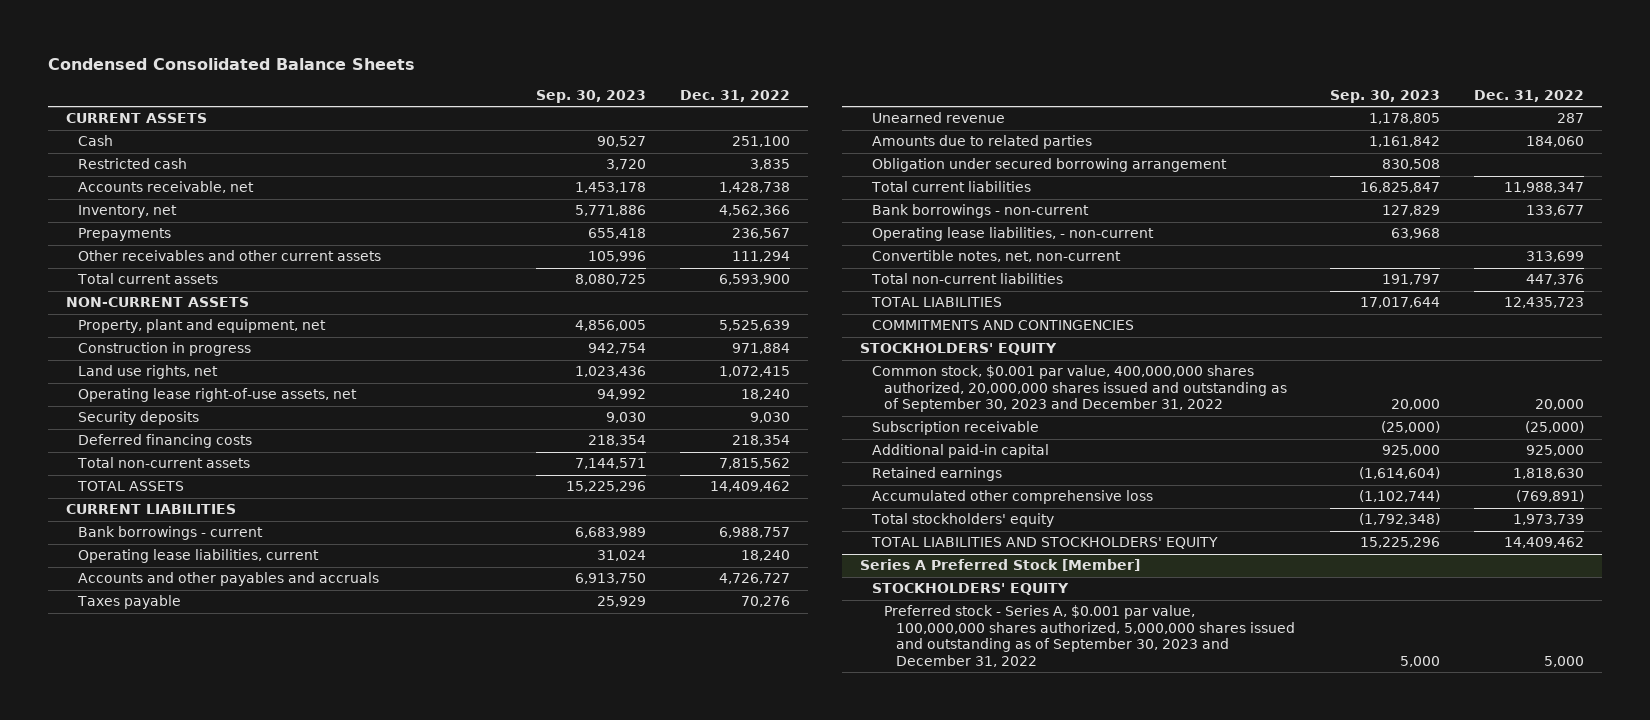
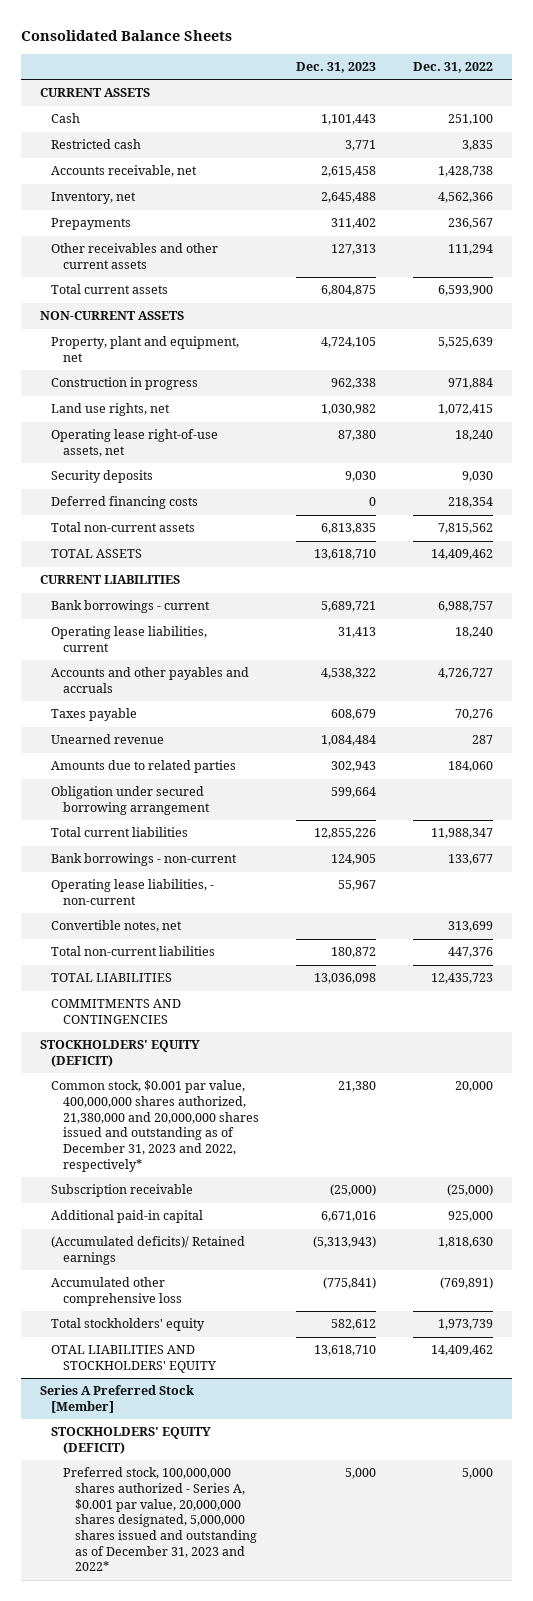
[48,57,416,70] Condensed Consolidated Balance Sheets -> [21,29,233,41] Consolidated Balance Sheets
[535,90,646,104] Sep. 30, 2023 -> none
none -> [296,61,377,73] Dec. 31, 2023
[871,250,1121,263] Convertible notes, net, non-current -> [51,920,183,933] Convertible notes, net
[859,343,1057,356] STOCKHOLDERS' EQUITY -> [39,1040,200,1068] STOCKHOLDERS' EQUITY (DEFICIT)
[871,365,1287,413] Common stock, $0.001 par value, 400,000,000 shares authorized, 20,000,000 shares issued and outstanding as of September 30, 2023 and December 31, 2022 -> [51,1080,260,1172] Common stock, $0.001 par value, 400,000,000 shares authorized, 21,380,000 and 20,000,000 shares issued and outstanding as of December 31, 2023 and 2022, respectively*
[871,467,1002,482] Retained earnings -> [51,1236,246,1266] (Accumulated deficits)/ Retained earnings
[870,537,1218,550] TOTAL LIABILITIES AND STOCKHOLDERS' EQUITY -> [51,1345,217,1374] OTAL LIABILITIES AND STOCKHOLDERS' EQUITY
[871,583,1069,596] STOCKHOLDERS' EQUITY -> [51,1427,212,1455] STOCKHOLDERS' EQUITY (DEFICIT)
[883,605,1295,668] Preferred stock - Series A, $0.001 par value, 100,000,000 shares authorized, 5,000,000 shares issued and outstanding as of September 30, 2023 and December 31, 2022 -> [63,1467,257,1572] Preferred stock, 100,000,000 shares authorized - Series A, $0.001 par value, 20,000,000 shares designated, 5,000,000 shares issued and outstanding as of December 31, 2023 and 2022*

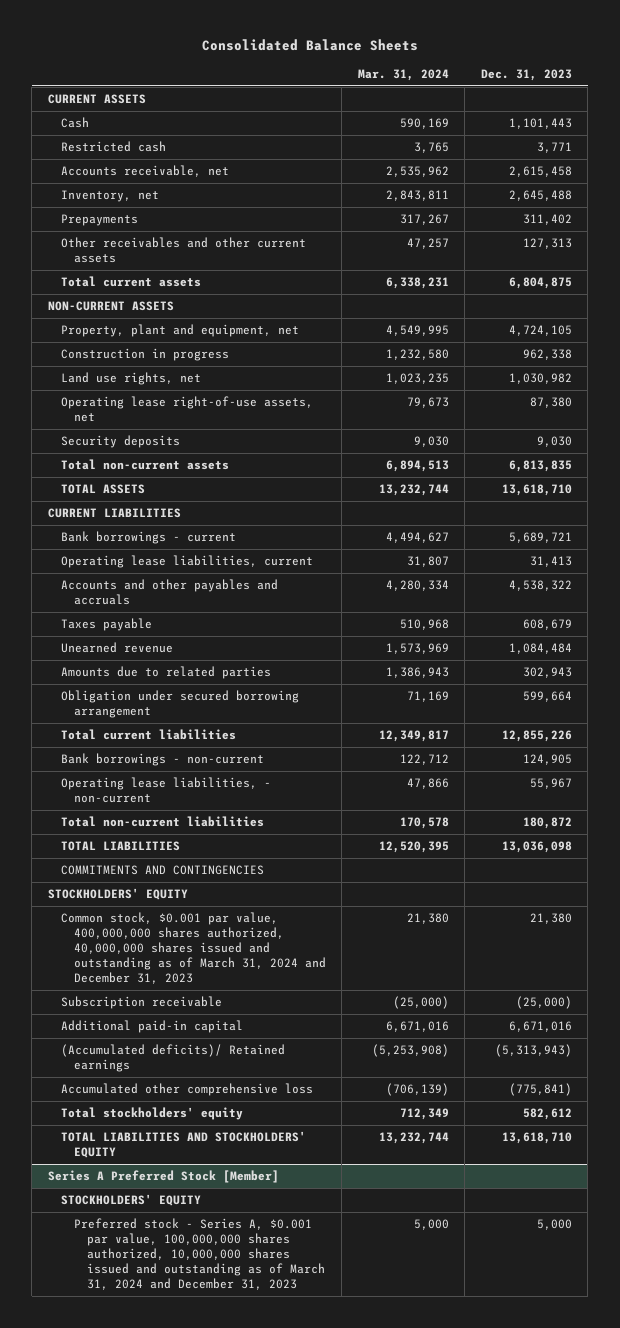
[413,61,494,73] Dec. 31, 2022 -> none
none -> [357,68,449,81] Mar. 31, 2024
[51,496,199,510] Deferred financing costs -> none
[51,920,183,933] Convertible notes, net -> none
[39,1040,200,1068] STOCKHOLDERS' EQUITY (DEFICIT) -> [47,888,188,901] STOCKHOLDERS' EQUITY
[51,1080,260,1172] Common stock, $0.001 par value, 400,000,000 shares authorized, 21,380,000 and 20,000,000 shares issued and outstanding as of December 31, 2023 and 2022, respectively* -> [60,912,326,984] Common stock, $0.001 par value, 400,000,000 shares authorized, 40,000,000 shares issued and outstanding as of March 31, 2024 and December 31, 2023
[51,1345,217,1374] OTAL LIABILITIES AND STOCKHOLDERS' EQUITY -> [60,1131,306,1159] TOTAL LIABILITIES AND STOCKHOLDERS' EQUITY
[51,1427,212,1455] STOCKHOLDERS' EQUITY (DEFICIT) -> [60,1194,201,1207] STOCKHOLDERS' EQUITY
[63,1467,257,1572] Preferred stock, 100,000,000 shares authorized - Series A, $0.001 par value, 20,000,000 shares designated, 5,000,000 shares issued and outstanding as of December 31, 2023 and 2022* -> [73,1218,326,1290] Preferred stock - Series A, $0.001 par value, 100,000,000 shares authorized, 10,000,000 shares issued and outstanding as of March 31, 2024 and December 31, 2023

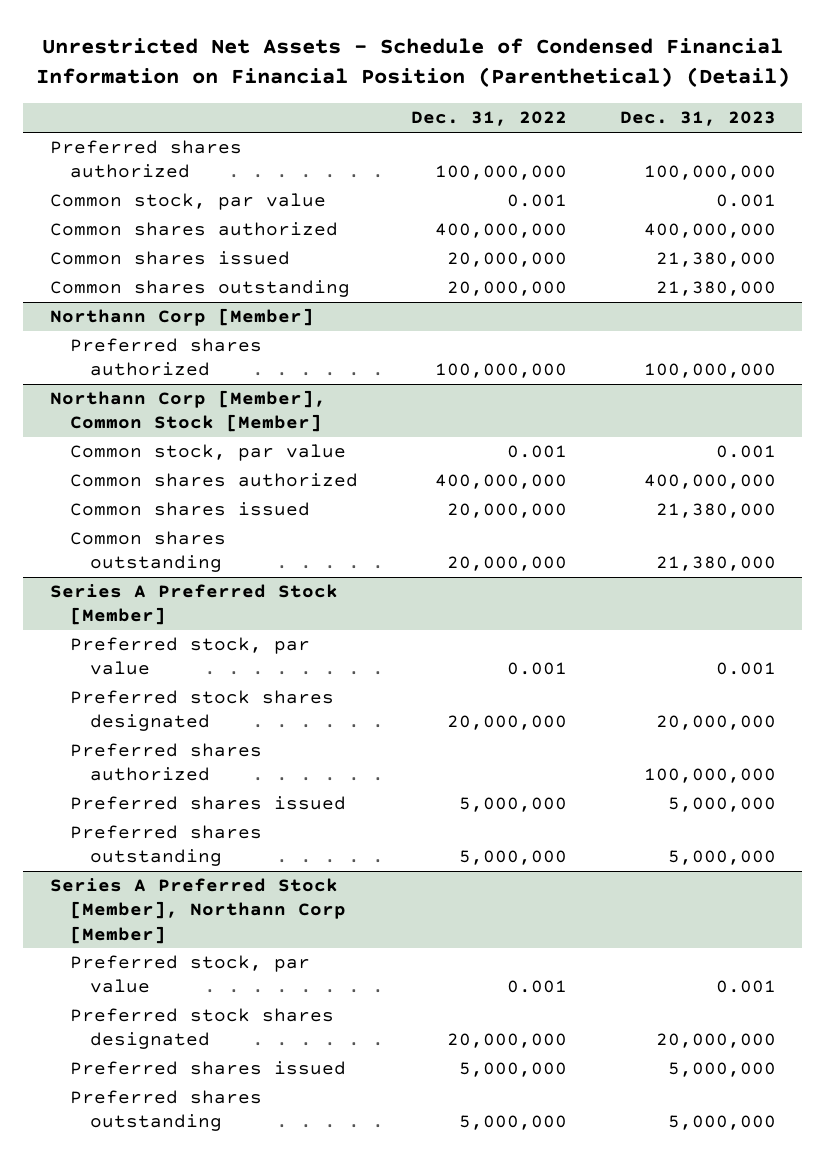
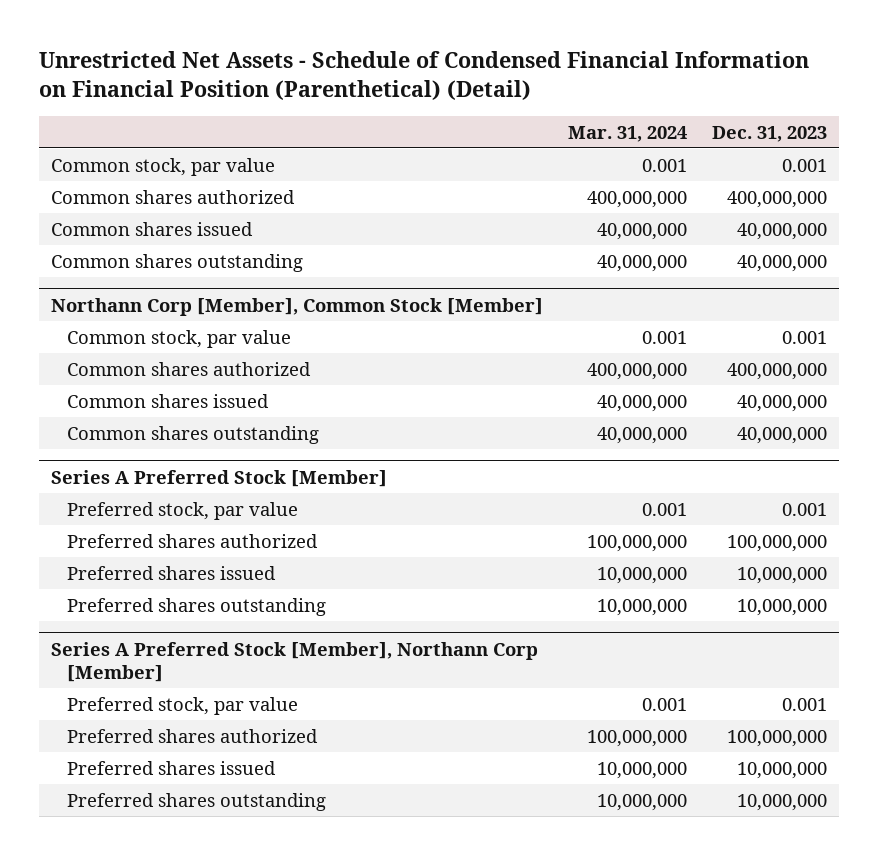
[410,111,567,127] Dec. 31, 2022 -> none
none -> [568,125,688,142] Mar. 31, 2024
[49,140,242,179] Preferred shares authorized -> none
[49,308,314,327] Northann Corp [Member] -> none
[69,338,262,377] Preferred shares authorized -> none
[655,252,776,268] 21,380,000 -> [736,222,827,240] 40,000,000
[655,281,776,297] 21,380,000 -> [736,254,827,272] 40,000,000
[655,503,776,519] 21,380,000 -> [736,394,827,412] 40,000,000
[655,556,776,572] 21,380,000 -> [736,426,827,444] 40,000,000
[69,690,334,732] Preferred stock shares designated -> none
[667,797,776,813] 5,000,000 -> [736,566,827,584] 10,000,000
[667,850,776,866] 5,000,000 -> [736,598,827,616] 10,000,000
[69,1008,334,1050] Preferred stock shares designated -> none
none -> [67,728,319,743] Preferred shares authorized
[667,1062,776,1078] 5,000,000 -> [736,761,827,779] 10,000,000
[667,1115,776,1131] 5,000,000 -> [736,793,827,811] 10,000,000

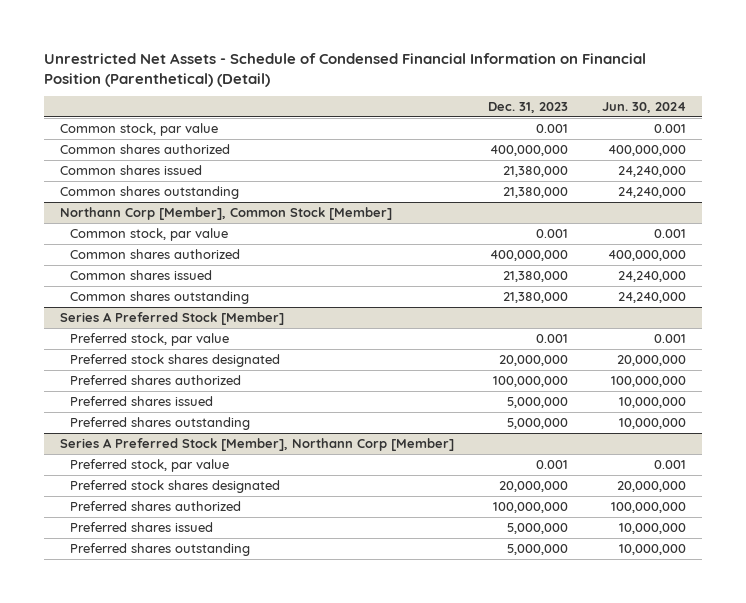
[568,125,688,142] Mar. 31, 2024 -> none
none -> [601,102,686,114] Jun. 30, 2024
[736,222,827,240] 40,000,000 -> [502,165,568,177] 21,380,000
[736,254,827,272] 40,000,000 -> [502,186,568,198] 21,380,000
[736,394,827,412] 40,000,000 -> [502,270,568,282] 21,380,000
[736,426,827,444] 40,000,000 -> [502,291,568,303] 21,380,000
none -> [69,353,280,367] Preferred stock shares designated
[736,566,827,584] 10,000,000 -> [506,396,568,408] 5,000,000
[736,598,827,616] 10,000,000 -> [506,417,568,429] 5,000,000
none -> [69,479,280,493] Preferred stock shares designated
[736,761,827,779] 10,000,000 -> [506,522,568,534] 5,000,000
[736,793,827,811] 10,000,000 -> [506,543,568,555] 5,000,000

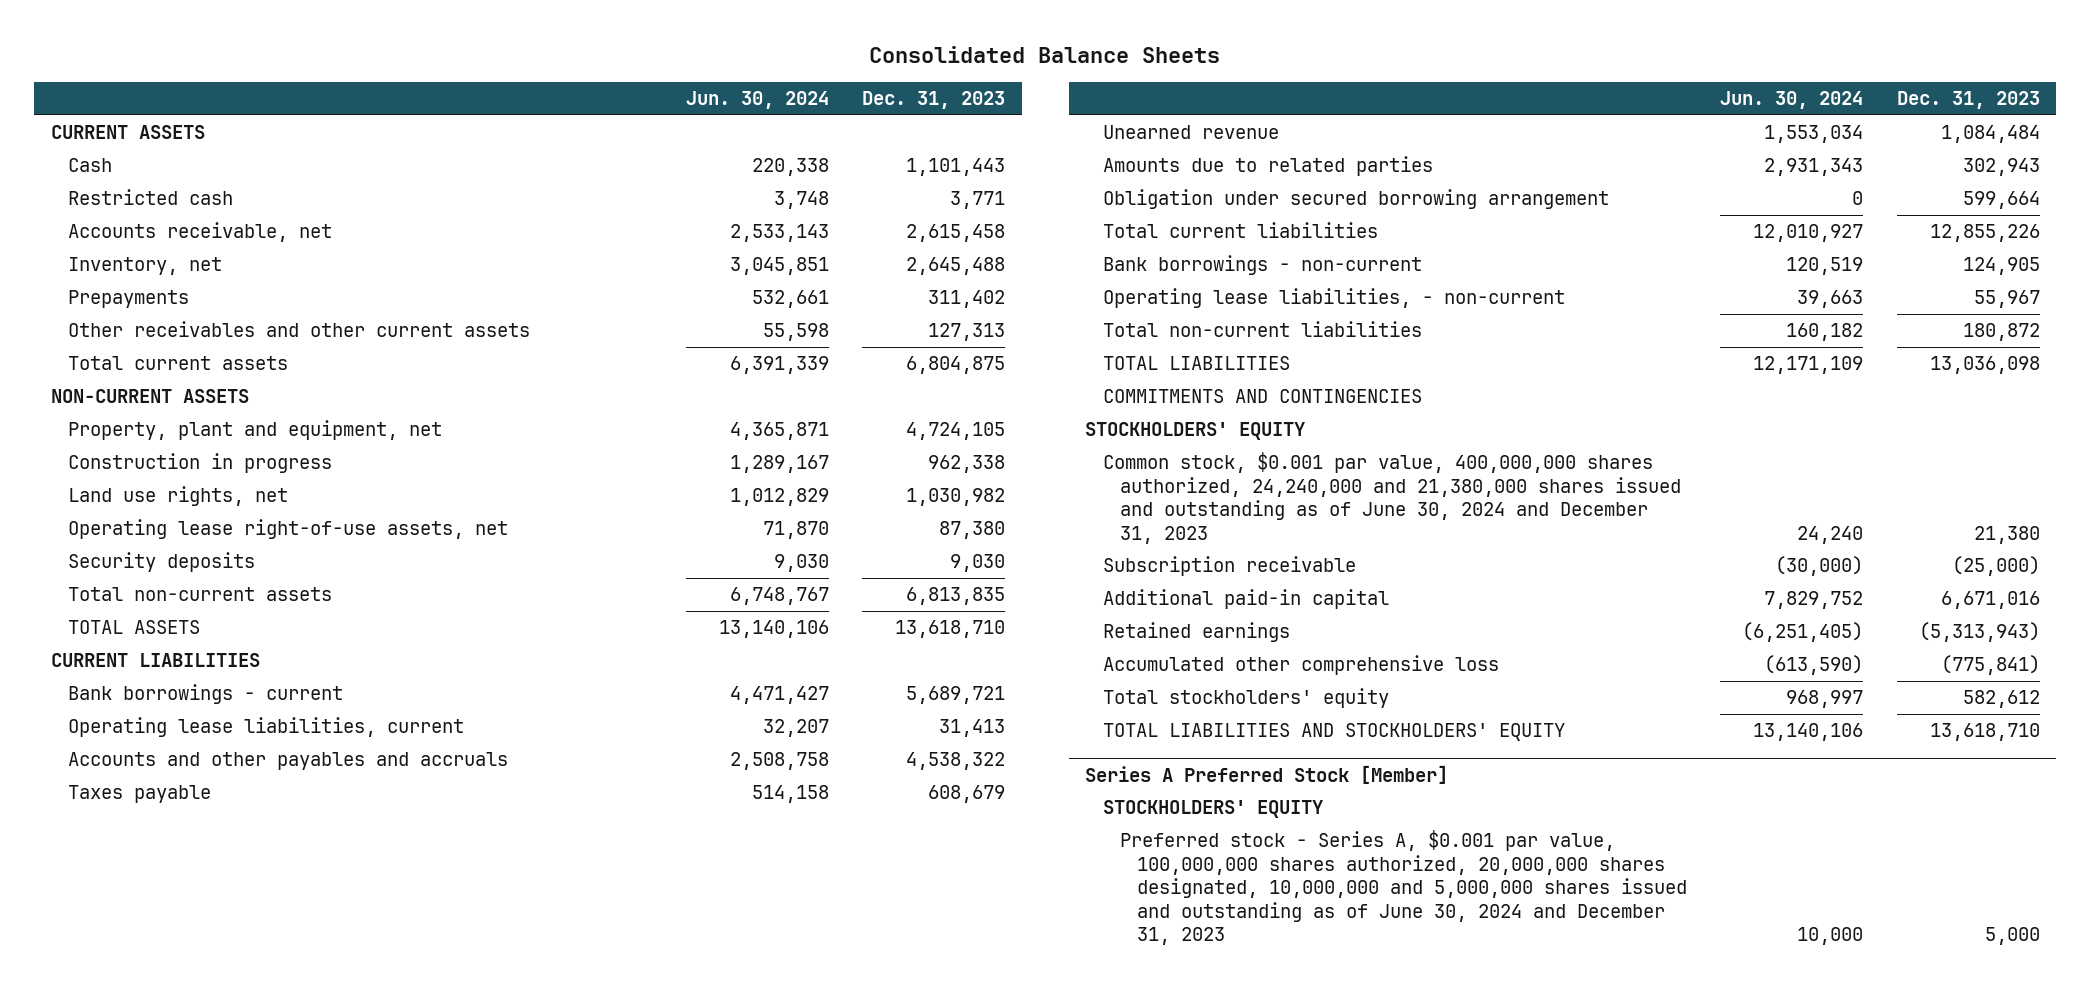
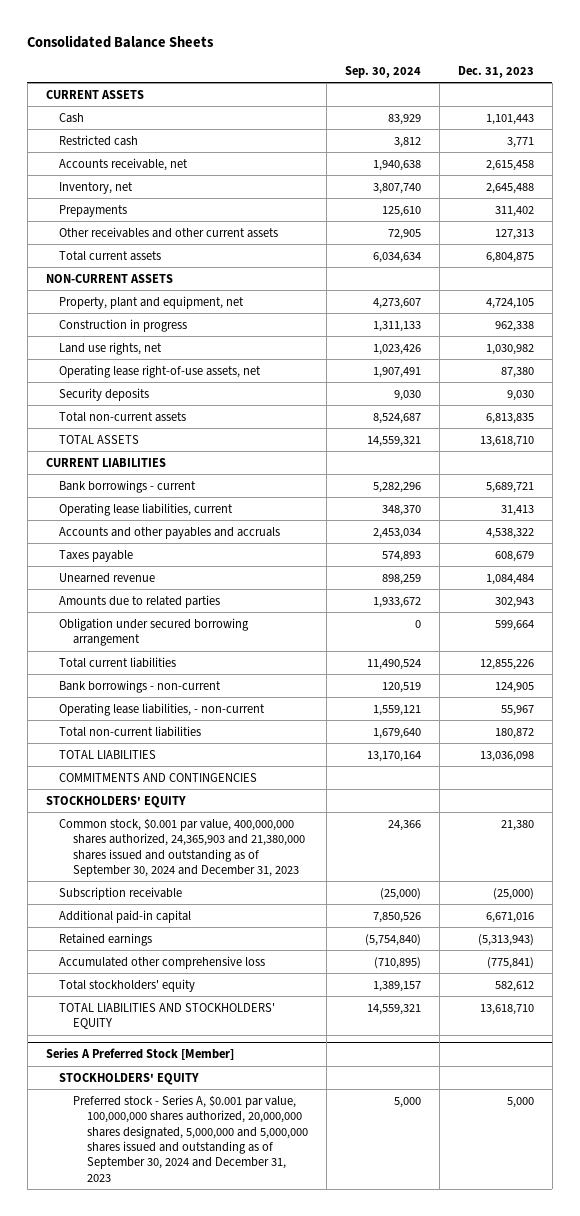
[685,91,829,110] Jun. 30, 2024 -> none
none -> [344,65,421,78] Sep. 30, 2024
[1102,452,1681,544] Common stock, $0.001 par value, 400,000,000 shares authorized, 24,240,000 and 21,380,000 shares issued and outstanding as of June 30, 2024 and December 31, 2023 -> [59,817,306,877] Common stock, $0.001 par value, 400,000,000 shares authorized, 24,365,903 and 21,380,000 shares issued and outstanding as of September 30, 2024 and December 31, 2023
[1119,830,1688,946] Preferred stock - Series A, $0.001 par value, 100,000,000 shares authorized, 20,000,000 shares designated, 10,000,000 and 5,000,000 shares issued and outstanding as of June 30, 2024 and December 31, 2023 -> [73,1094,308,1182] Preferred stock - Series A, $0.001 par value, 100,000,000 shares authorized, 20,000,000 shares designated, 5,000,000 and 5,000,000 shares issued and outstanding as of September 30, 2024 and December 31, 2023

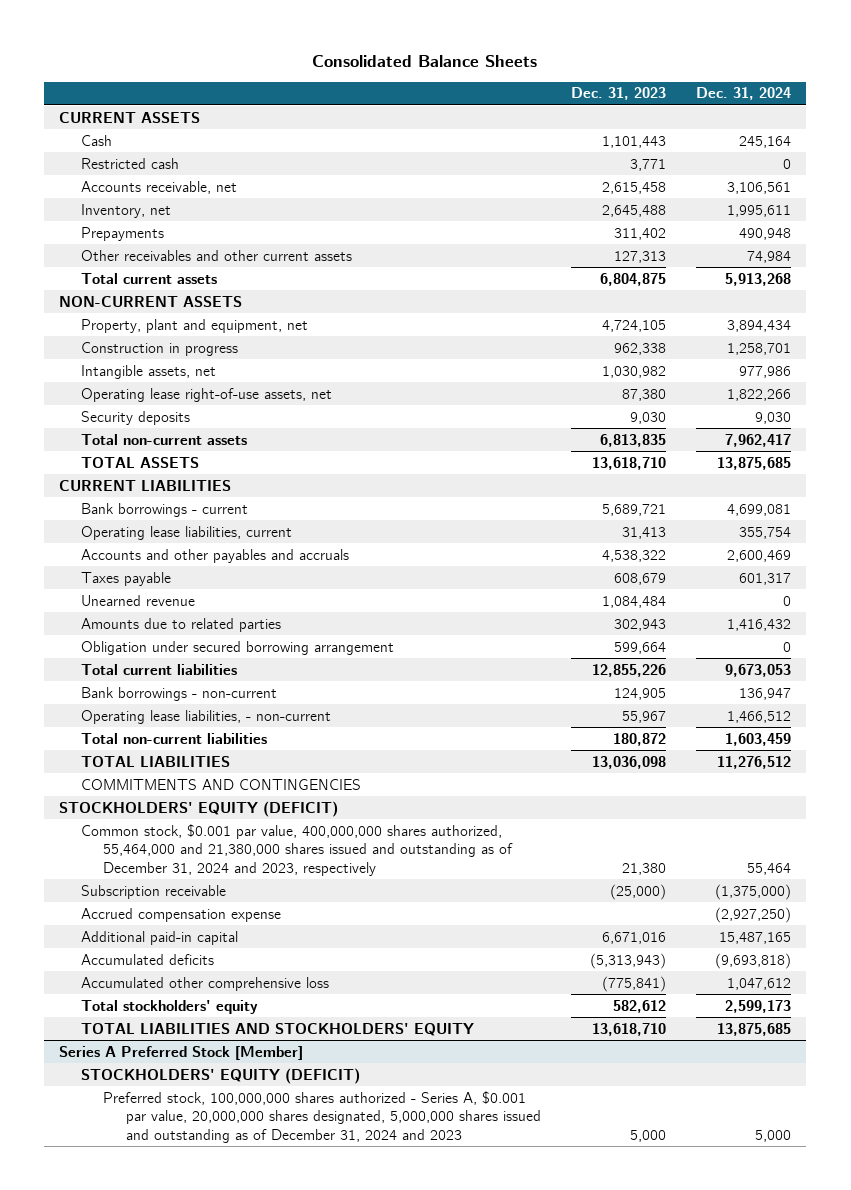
[344,65,421,78] Sep. 30, 2024 -> none
none -> [696,87,792,101] Dec. 31, 2024
[59,341,163,355] Land use rights, net -> [81,364,217,379] Intangible assets, net
[45,795,186,808] STOCKHOLDERS' EQUITY -> [59,800,339,817] STOCKHOLDERS' EQUITY (DEFICIT)
[59,817,306,877] Common stock, $0.001 par value, 400,000,000 shares authorized, 24,365,903 and 21,380,000 shares issued and outstanding as of September 30, 2024 and December 31, 2023 -> [81,823,514,876] Common stock, $0.001 par value, 400,000,000 shares authorized, 55,464,000 and 21,380,000 shares issued and outstanding as of December 31, 2024 and 2023, respectively
none -> [81,907,282,922] Accrued compensation expense
[59,932,153,946] Retained earnings -> [81,953,215,965] Accumulated deficits
[59,1072,200,1085] STOCKHOLDERS' EQUITY -> [81,1067,361,1084] STOCKHOLDERS' EQUITY (DEFICIT)
[73,1094,308,1182] Preferred stock - Series A, $0.001 par value, 100,000,000 shares authorized, 20,000,000 shares designated, 5,000,000 and 5,000,000 shares issued and outstanding as of September 30, 2024 and December 31, 2023 -> [103,1090,541,1143] Preferred stock, 100,000,000 shares authorized - Series A, $0.001 par value, 20,000,000 shares designated, 5,000,000 shares issued and outstanding as of December 31, 2024 and 2023

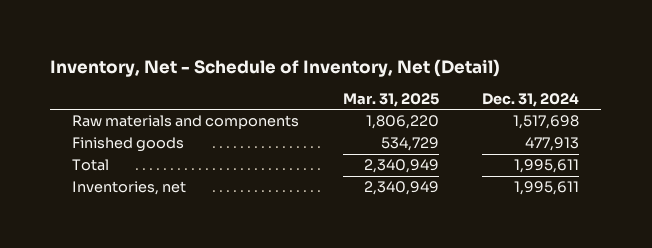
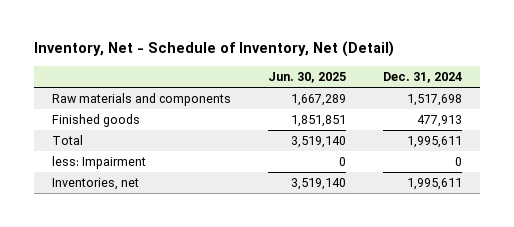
[342,92,439,107] Mar. 31, 2025 -> none
none -> [268,72,347,84] Jun. 30, 2025
none -> [52,156,147,170] less: Impairment

